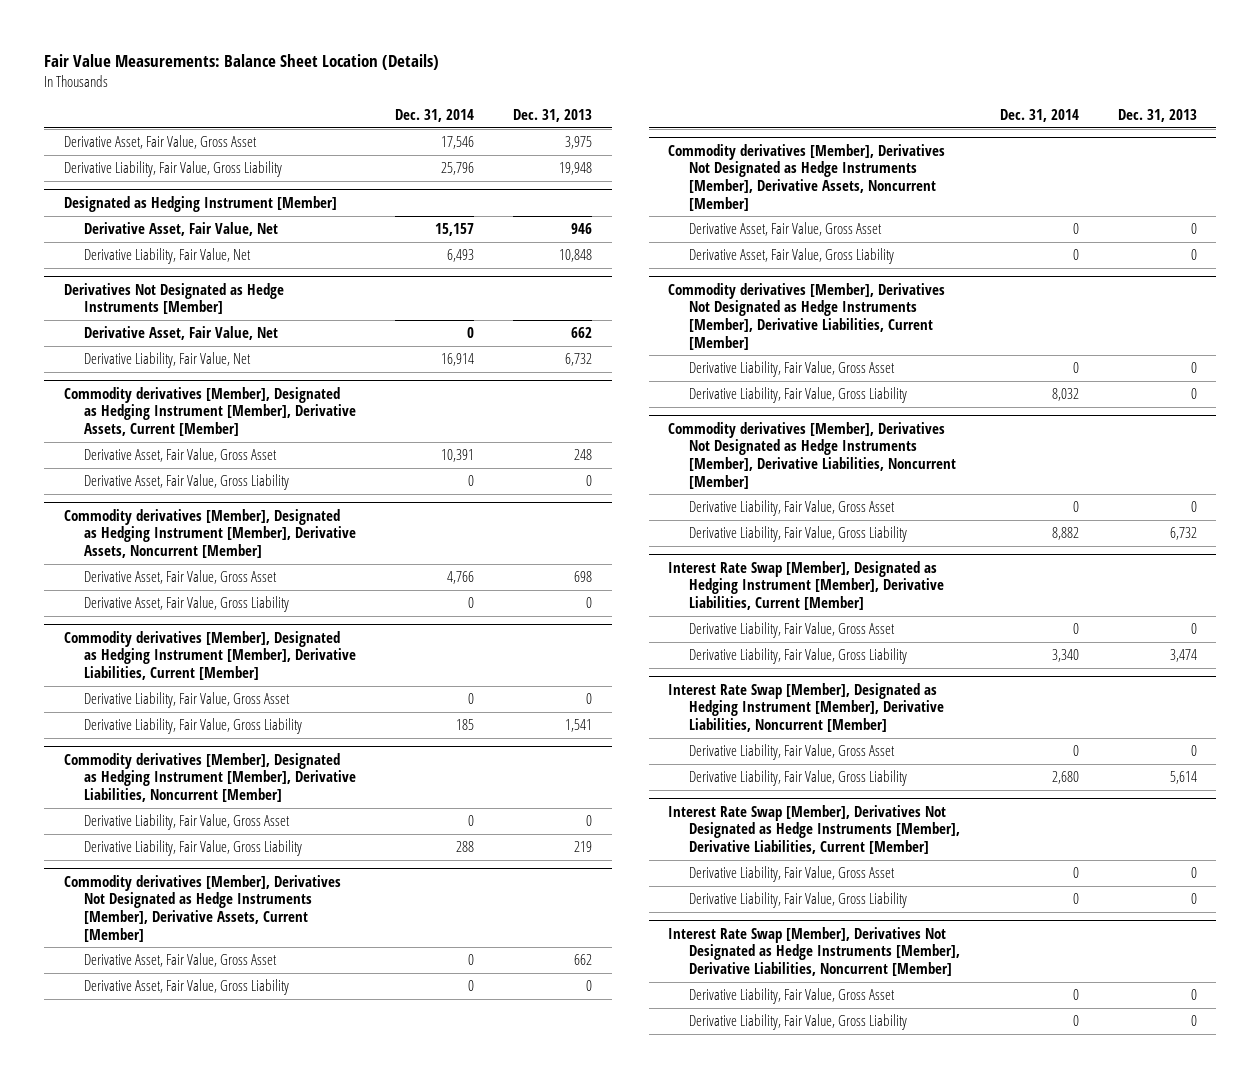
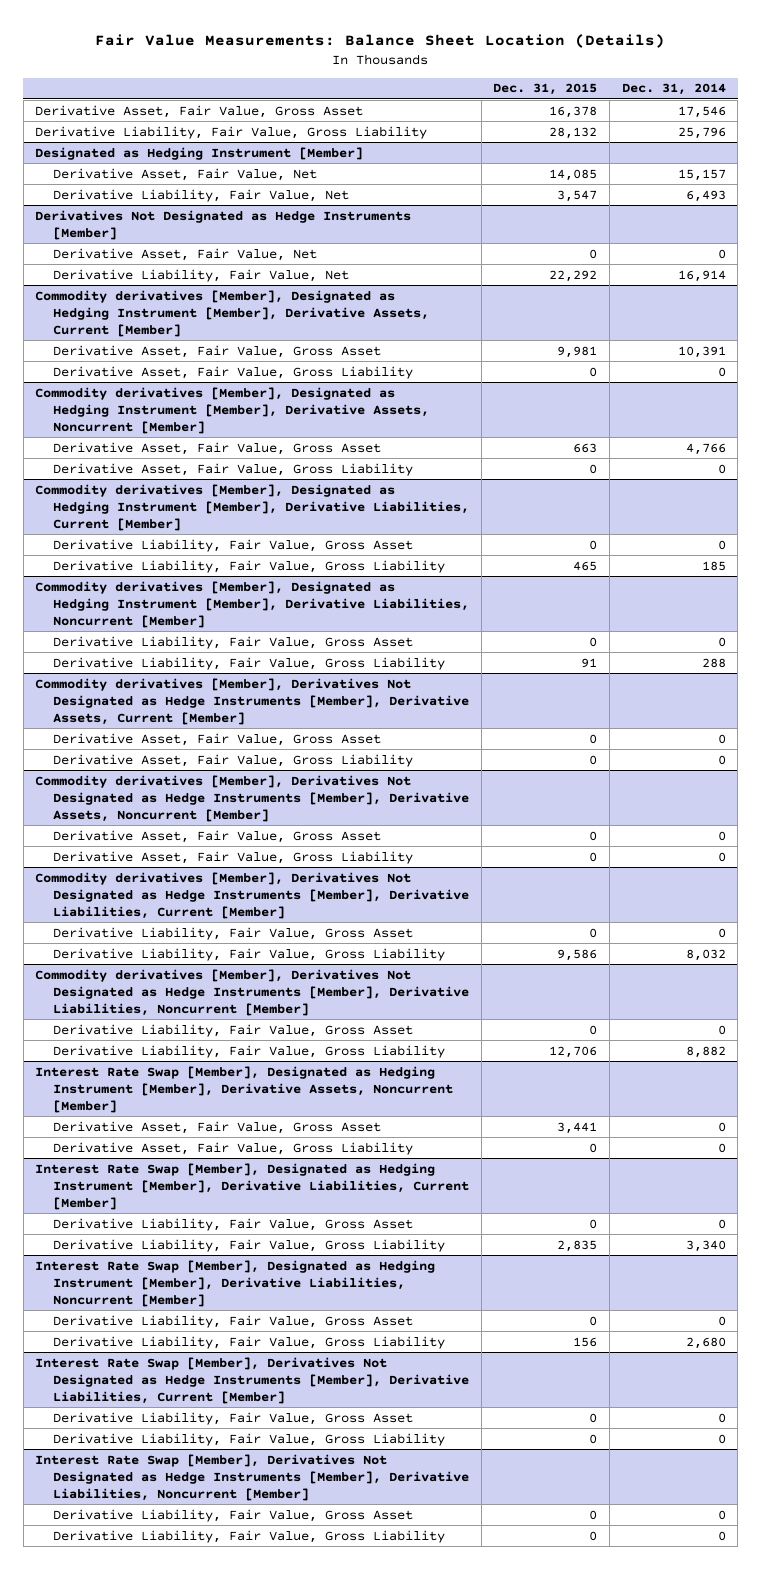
[513,108,593,122] Dec. 31, 2013 -> none
none -> [493,83,598,96] Dec. 31, 2015
none -> [35,1065,454,1113] Interest Rate Swap [Member], Designated as Hedging Instrument [Member], Derivative Assets, Noncurrent [Member]
none -> [53,1120,382,1134] Derivative Asset, Fair Value, Gross Asset
none -> [53,1141,414,1155] Derivative Asset, Fair Value, Gross Liability

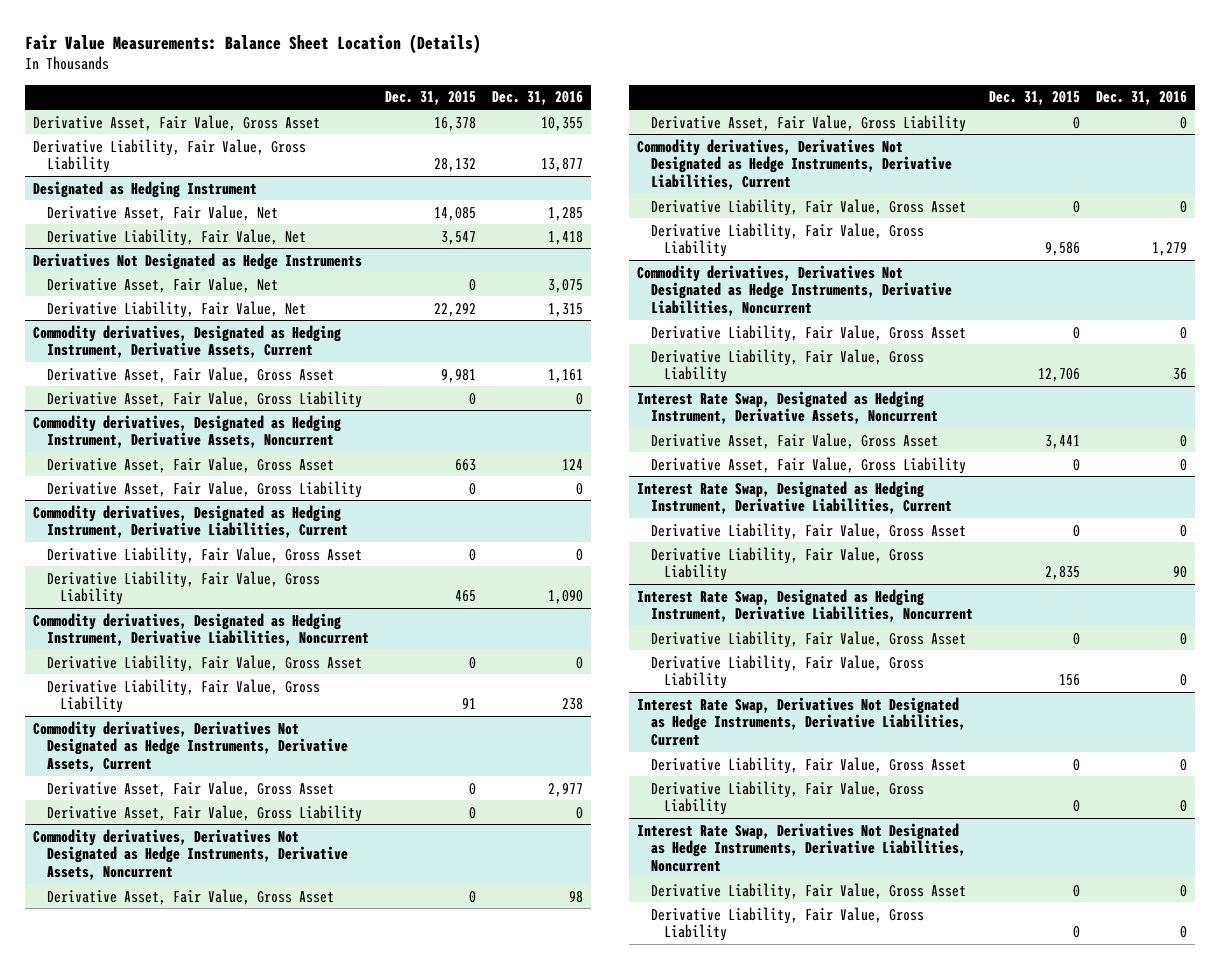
[621,83,726,96] Dec. 31, 2014 -> none
none -> [491,91,583,106] Dec. 31, 2016
[35,146,364,160] Designated as Hedging Instrument [Member] -> [33,180,258,198] Designated as Hedging Instrument
[35,209,412,240] Derivatives Not Designated as Hedge Instruments [Member] -> [33,252,363,270] Derivatives Not Designated as Hedge Instruments
[35,289,430,337] Commodity derivatives [Member], Designated as Hedging Instrument [Member], Derivative Assets, Current [Member] -> [33,324,342,359] Commodity derivatives, Designated as Hedging Instrument, Derivative Assets, Current
[35,386,430,434] Commodity derivatives [Member], Designated as Hedging Instrument [Member], Derivative Assets, Noncurrent [Member] -> [33,414,342,449] Commodity derivatives, Designated as Hedging Instrument, Derivative Assets, Noncurrent
[35,483,470,531] Commodity derivatives [Member], Designated as Hedging Instrument [Member], Derivative Liabilities, Current [Member] -> [33,504,348,539] Commodity derivatives, Designated as Hedging Instrument, Derivative Liabilities, Current
[35,580,470,628] Commodity derivatives [Member], Designated as Hedging Instrument [Member], Derivative Liabilities, Noncurrent [Member] -> [33,612,369,647] Commodity derivatives, Designated as Hedging Instrument, Derivative Liabilities, Noncurrent
[35,677,470,725] Commodity derivatives [Member], Derivatives Not Designated as Hedge Instruments [Member], Derivative Assets, Current [Member] -> [33,720,348,772] Commodity derivatives, Derivatives Not Designated as Hedge Instruments, Derivative Assets, Current
[35,774,470,822] Commodity derivatives [Member], Derivatives Not Designated as Hedge Instruments [Member], Derivative Assets, Noncurrent [Member] -> [33,828,348,880] Commodity derivatives, Derivatives Not Designated as Hedge Instruments, Derivative Assets, Noncurrent
[35,871,470,919] Commodity derivatives [Member], Derivatives Not Designated as Hedge Instruments [Member], Derivative Liabilities, Current [Member] -> [637,138,952,190] Commodity derivatives, Derivatives Not Designated as Hedge Instruments, Derivative Liabilities, Current
[35,968,470,1016] Commodity derivatives [Member], Derivatives Not Designated as Hedge Instruments [Member], Derivative Liabilities, Noncurrent [Member] -> [637,264,952,316] Commodity derivatives, Derivatives Not Designated as Hedge Instruments, Derivative Liabilities, Noncurrent
[35,1065,454,1113] Interest Rate Swap [Member], Designated as Hedging Instrument [Member], Derivative Assets, Noncurrent [Member] -> [637,390,938,425] Interest Rate Swap, Designated as Hedging Instrument, Derivative Assets, Noncurrent
[35,1162,470,1210] Interest Rate Swap [Member], Designated as Hedging Instrument [Member], Derivative Liabilities, Current [Member] -> [637,480,952,515] Interest Rate Swap, Designated as Hedging Instrument, Derivative Liabilities, Current
[35,1259,436,1307] Interest Rate Swap [Member], Designated as Hedging Instrument [Member], Derivative Liabilities, Noncurrent [Member] -> [637,588,973,623] Interest Rate Swap, Designated as Hedging Instrument, Derivative Liabilities, Noncurrent
[35,1356,470,1404] Interest Rate Swap [Member], Derivatives Not Designated as Hedge Instruments [Member], Derivative Liabilities, Current [Member] -> [637,696,966,746] Interest Rate Swap, Derivatives Not Designated as Hedge Instruments, Derivative Liabilities, Current
[35,1453,470,1501] Interest Rate Swap [Member], Derivatives Not Designated as Hedge Instruments [Member], Derivative Liabilities, Noncurrent [Member] -> [637,822,966,872] Interest Rate Swap, Derivatives Not Designated as Hedge Instruments, Derivative Liabilities, Noncurrent

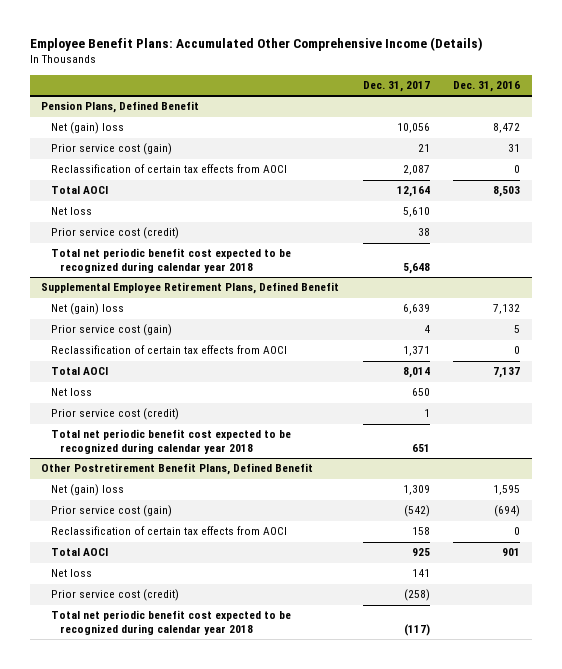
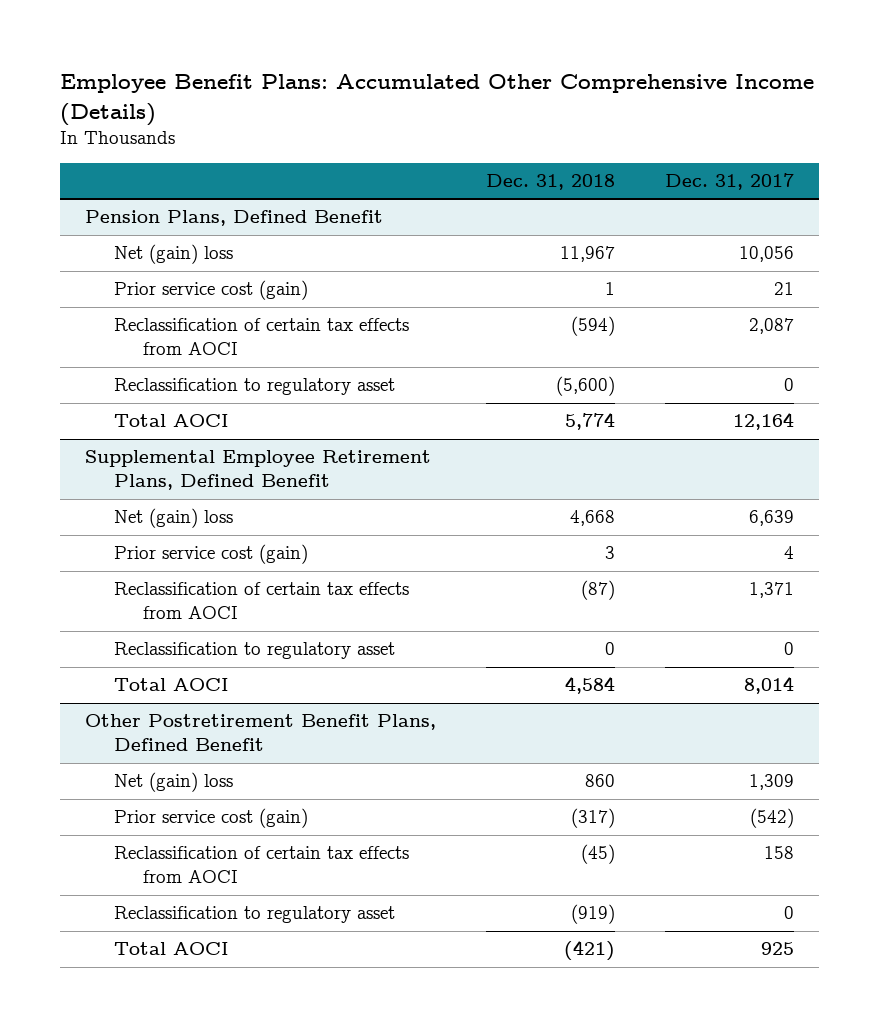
[453,81,521,93] Dec. 31, 2016 -> none
none -> [486,174,616,191] Dec. 31, 2018
none -> [114,378,396,396] Reclassification to regulatory asset
[50,207,92,216] Net loss -> none
[50,227,179,240] Prior service cost (credit) -> none
[50,248,291,274] Total net periodic benefit cost expected to be recognized during calendar year 2018 -> none
none -> [114,642,396,660] Reclassification to regulatory asset
[50,388,92,397] Net loss -> none
[50,408,179,421] Prior service cost (credit) -> none
[50,429,291,455] Total net periodic benefit cost expected to be recognized during calendar year 2018 -> none
none -> [114,906,396,924] Reclassification to regulatory asset
[50,569,92,578] Net loss -> none
[50,589,179,602] Prior service cost (credit) -> none
[50,610,291,636] Total net periodic benefit cost expected to be recognized during calendar year 2018 -> none

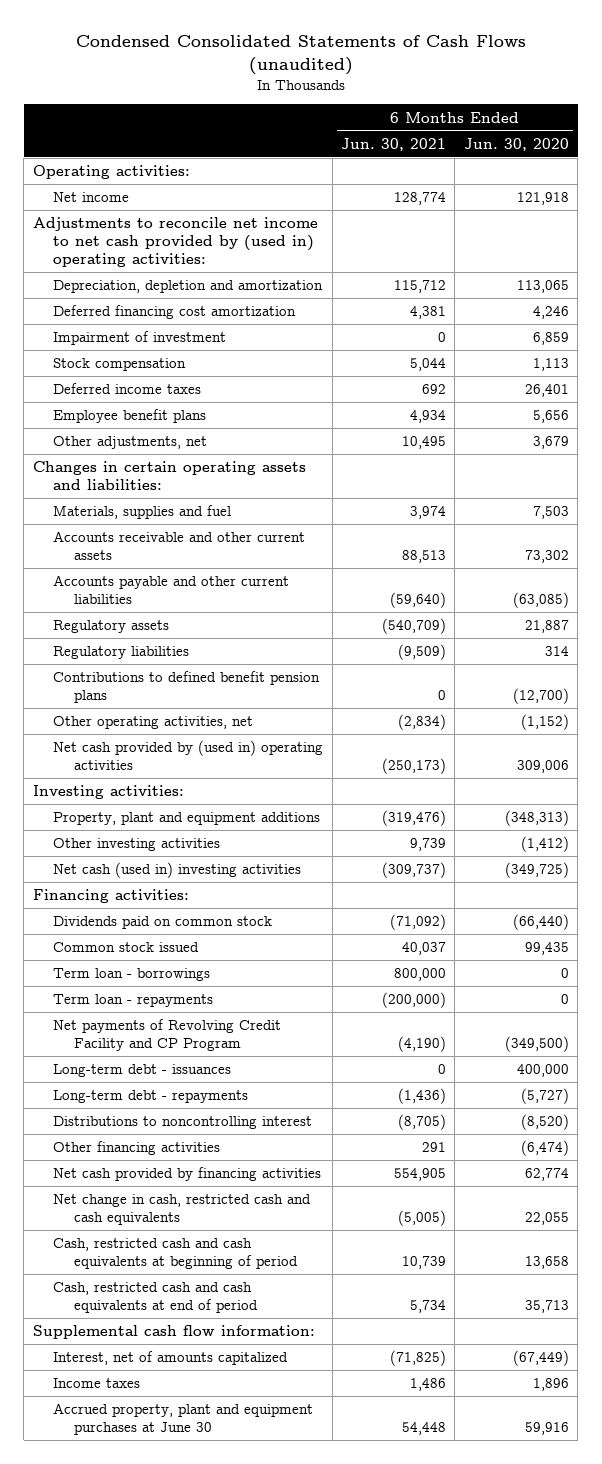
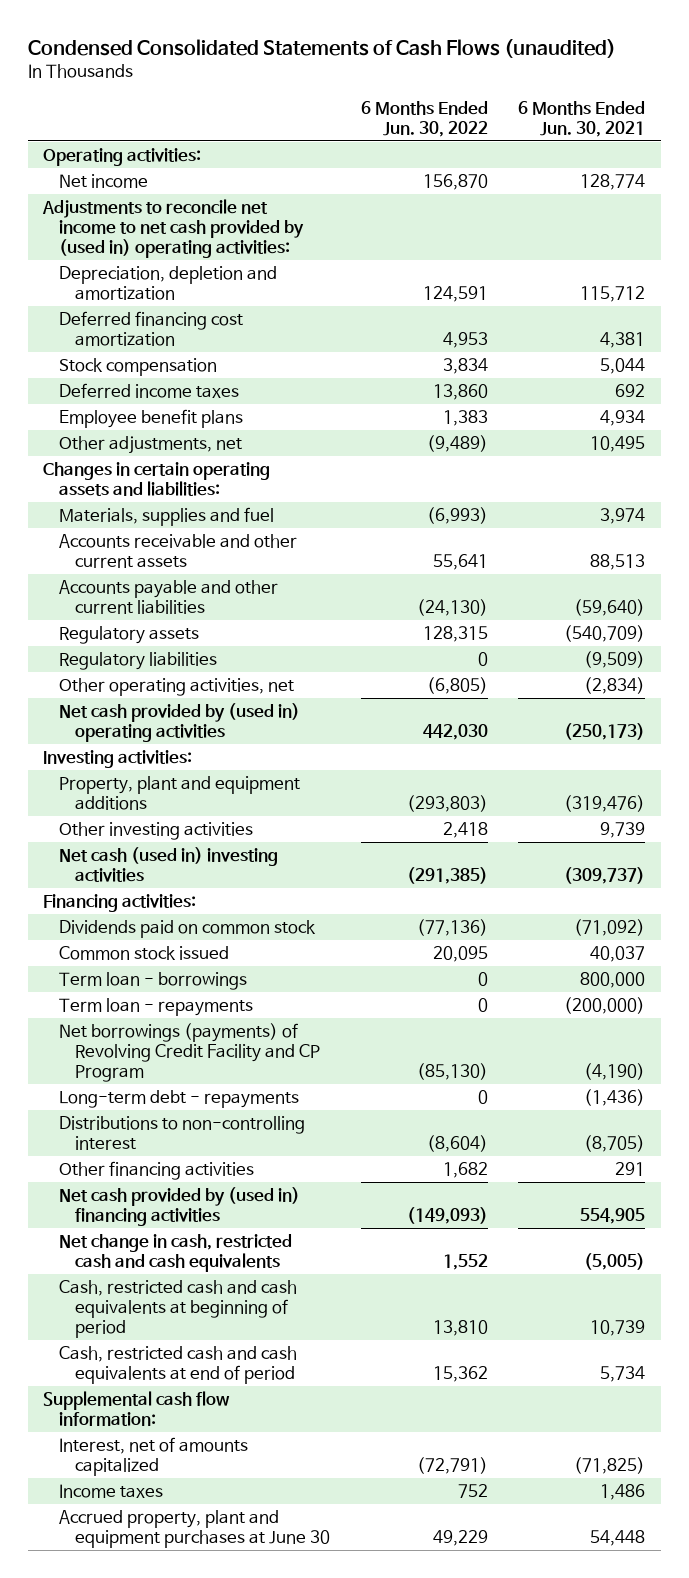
[463,137,569,151] Jun. 30, 2020 -> none
none -> [360,100,488,137] 6 Months Ended Jun. 30, 2022
[53,331,227,346] Impairment of investment -> none
[53,671,321,703] Contributions to defined benefit pension plans -> none
[53,1064,232,1078] Long-term debt - issuances -> none
[53,1019,282,1051] Net payments of Revolving Credit Facility and CP Program -> [59,1023,321,1083] Net borrowings (payments) of Revolving Credit Facility and CP Program
[53,1116,313,1130] Distributions to noncontrolling interest -> [59,1116,306,1151] Distributions to non-controlling interest
[53,1167,322,1182] Net cash provided by financing activities -> [59,1187,301,1227] Net cash provided by (used in) financing activities

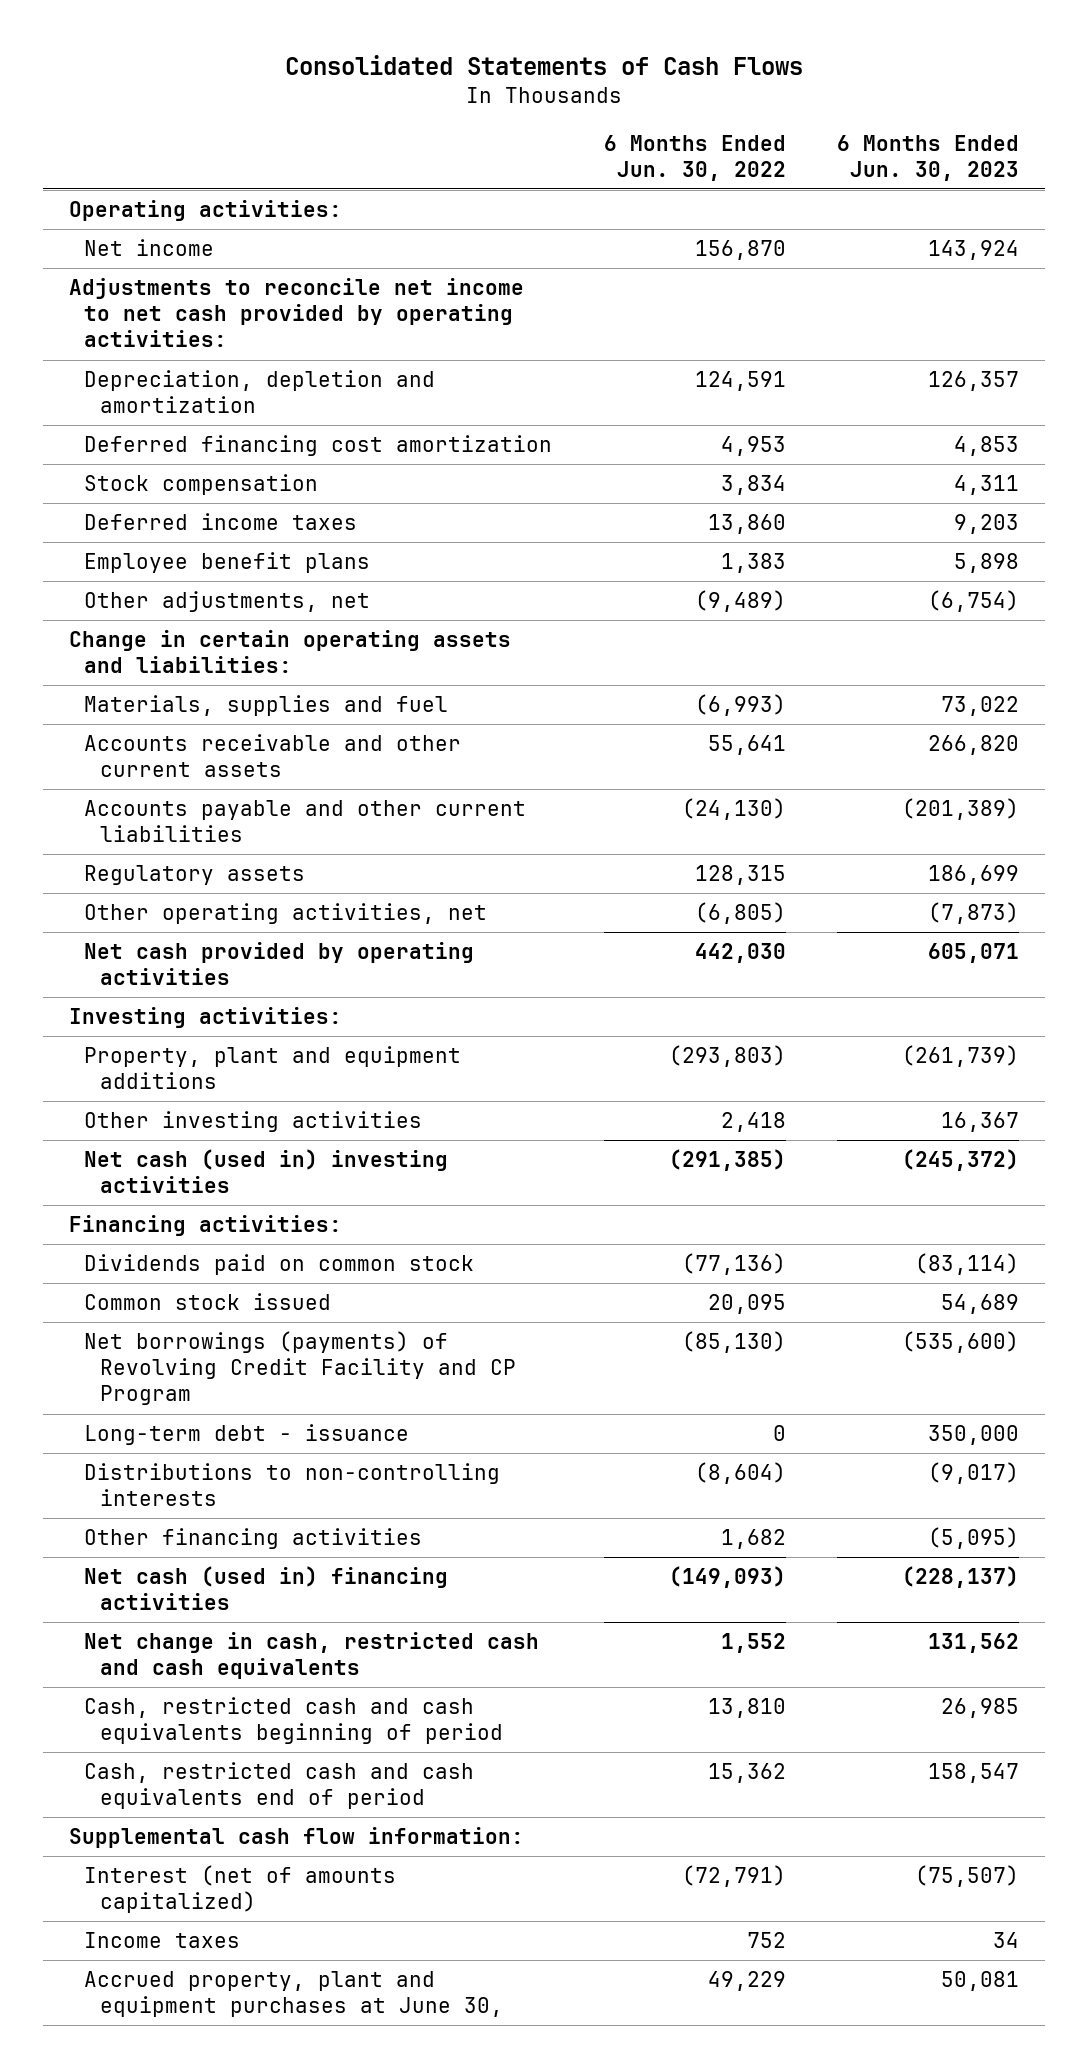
[28,38,617,58] Condensed Consolidated Statements of Cash Flows (unaudited) -> [285,55,804,76] Consolidated Statements of Cash Flows
[518,100,646,137] 6 Months Ended Jun. 30, 2021 -> none
none -> [837,134,1020,181] 6 Months Ended Jun. 30, 2023
[42,199,305,259] Adjustments to reconcile net income to net cash provided by (used in) operating activities: -> [69,278,525,348] Adjustments to reconcile net income to net cash provided by operating activities:
[43,462,271,497] Changes in certain operating assets and liabilities: -> [69,630,512,674] Change in certain operating assets and liabilities:
[59,652,218,671] Regulatory liabilities -> none
[59,703,301,743] Net cash provided by (used in) operating activities -> [84,942,475,986] Net cash provided by operating activities
[59,972,248,991] Term loan - borrowings -> none
[59,998,254,1017] Term loan - repayments -> none
[59,1090,300,1109] Long-term debt - repayments -> [84,1424,410,1446] Long-term debt - issuance
[59,1116,306,1151] Distributions to non-controlling interest -> [84,1463,501,1507] Distributions to non-controlling interests
[59,1187,301,1227] Net cash provided by (used in) financing activities -> [84,1566,449,1611] Net cash (used in) financing activities
[59,1280,298,1339] Cash, restricted cash and cash equivalents at beginning of period -> [84,1697,503,1745] Cash, restricted cash and cash equivalents beginning of period
[59,1346,298,1385] Cash, restricted cash and cash equivalents at end of period -> [84,1762,475,1810] Cash, restricted cash and cash equivalents end of period
[59,1437,249,1477] Interest, net of amounts capitalized -> [84,1865,397,1914] Interest (net of amounts capitalized)
[59,1510,331,1549] Accrued property, plant and equipment purchases at June 30 -> [84,1971,503,2018] Accrued property, plant and equipment purchases at June 30,

